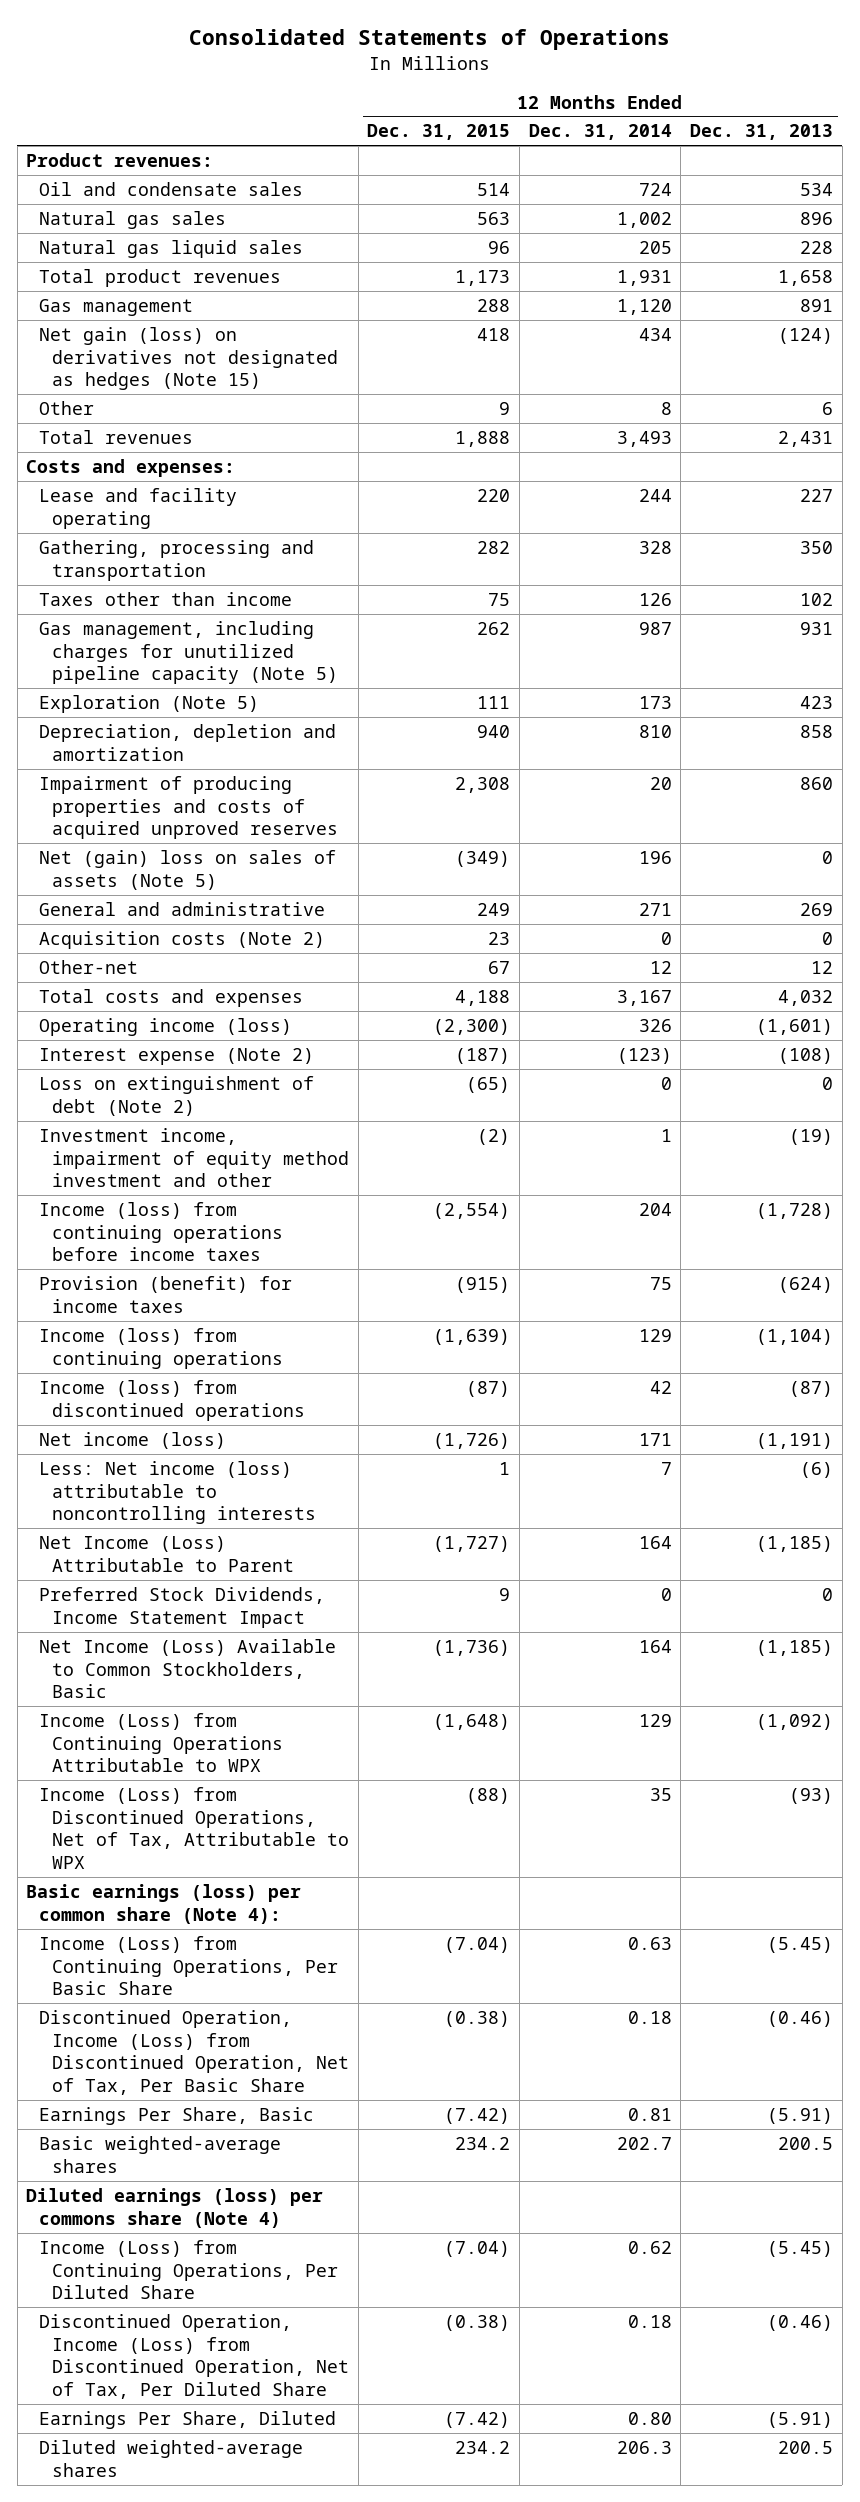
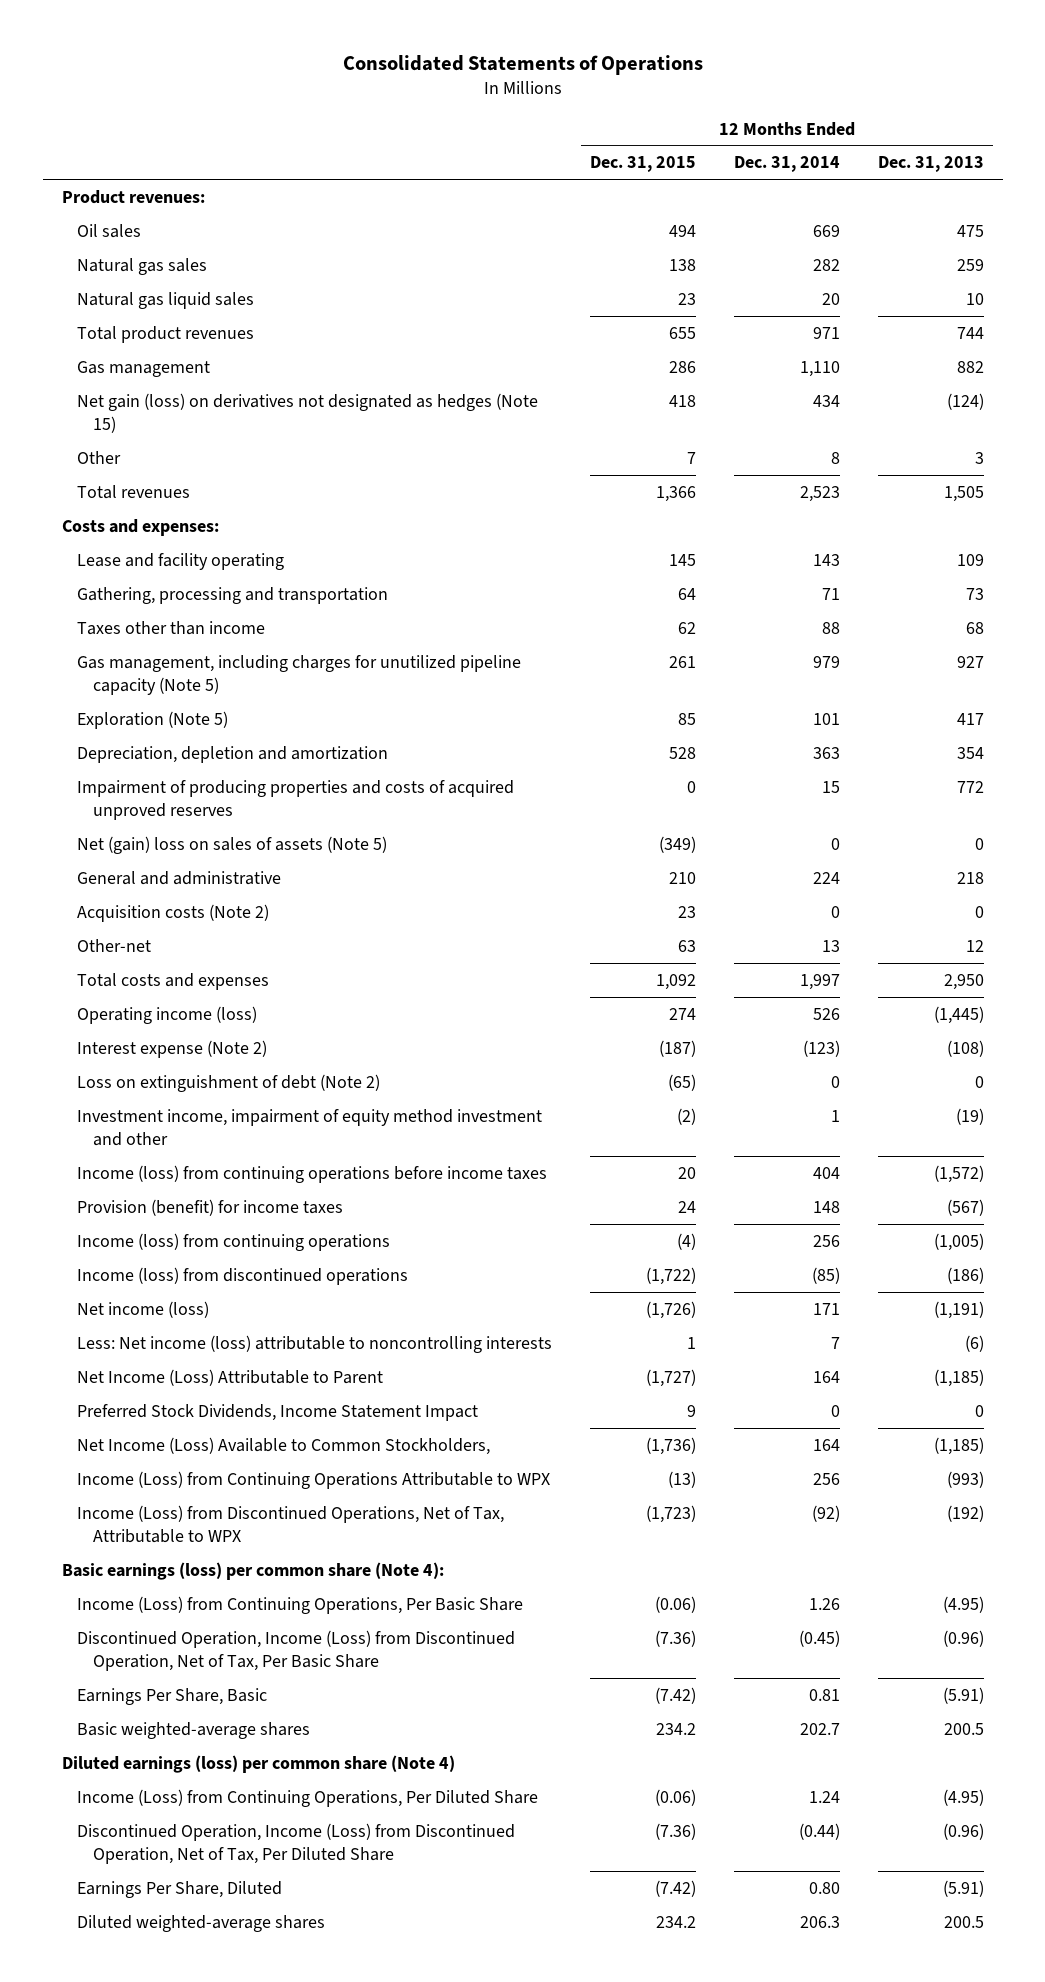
[39,181,304,196] Oil and condensate sales -> [77,223,142,238] Oil sales
[477,182,511,196] 514 -> [669,224,697,237] 494
[638,182,672,196] 724 -> [812,224,840,237] 669
[800,182,834,196] 534 -> [956,224,984,237] 475
[477,211,511,225] 563 -> [669,258,697,271] 138
[616,211,672,228] 1,002 -> [812,258,840,271] 282
[800,211,834,225] 896 -> [956,258,984,271] 259
[488,240,511,254] 96 -> [678,292,697,305] 23
[638,240,672,254] 205 -> [821,292,840,305] 20
[800,240,834,254] 228 -> [965,292,984,305] 10
[455,269,511,286] 1,173 -> [669,326,697,339] 655
[616,269,672,286] 1,931 -> [812,326,840,339] 971
[778,269,834,286] 1,658 -> [956,326,984,339] 744
[477,298,511,312] 288 -> [669,360,697,373] 286
[616,298,672,315] 1,120 -> [799,360,840,377] 1,110
[800,298,834,312] 891 -> [956,360,984,373] 882
[499,401,511,415] 9 -> [687,451,697,464] 7
[822,401,834,415] 6 -> [974,451,984,464] 3
[455,430,511,447] 1,888 -> [656,485,697,502] 1,366
[616,430,672,447] 3,493 -> [799,485,840,502] 2,523
[778,430,834,447] 2,431 -> [943,485,984,502] 1,505
[477,488,511,502] 220 -> [669,553,697,566] 145
[638,488,672,502] 244 -> [812,553,840,566] 143
[800,488,834,502] 227 -> [956,553,984,566] 109
[477,540,511,554] 282 -> [678,587,697,600] 64
[638,540,672,554] 328 -> [821,587,840,600] 71
[800,540,834,554] 350 -> [965,587,984,600] 73
[488,592,511,606] 75 -> [678,621,697,634] 62
[638,592,672,606] 126 -> [821,621,840,634] 88
[800,592,834,606] 102 -> [965,621,984,634] 68
[477,621,511,635] 262 -> [669,655,697,668] 261
[638,621,672,635] 987 -> [812,655,840,668] 979
[800,621,834,635] 931 -> [956,655,984,668] 927
[477,695,511,709] 111 -> [678,712,697,725] 85
[638,695,672,709] 173 -> [812,712,840,725] 101
[800,695,834,709] 423 -> [956,712,984,725] 417
[477,724,511,738] 940 -> [669,746,697,759] 528
[638,724,672,738] 810 -> [812,746,840,759] 363
[800,724,834,738] 858 -> [956,746,984,759] 354
[455,776,511,793] 2,308 -> [687,780,697,793] 0
[649,776,672,790] 20 -> [821,780,840,793] 15
[800,776,834,790] 860 -> [956,780,984,793] 772
[638,850,672,864] 196 -> [830,837,840,850] 0
[477,902,511,916] 249 -> [669,871,697,884] 210
[638,902,672,916] 271 -> [812,871,840,884] 224
[800,902,834,916] 269 -> [956,871,984,884] 218
[488,960,511,974] 67 -> [678,939,697,952] 63
[649,960,672,974] 12 -> [821,939,840,952] 13
[455,989,511,1006] 4,188 -> [656,973,697,990] 1,092
[616,989,672,1006] 3,167 -> [799,973,840,990] 1,997
[778,989,834,1006] 4,032 -> [943,973,984,990] 2,950
[433,1018,511,1035] (2,300) -> [669,1007,697,1020] 274
[638,1018,672,1032] 326 -> [812,1007,840,1020] 526
[756,1018,834,1035] (1,601) -> [933,1005,984,1024] (1,445)
[433,1202,511,1219] (2,554) -> [678,1166,697,1179] 20
[638,1202,672,1216] 204 -> [812,1166,840,1179] 404
[756,1202,834,1219] (1,728) -> [933,1164,984,1183] (1,572)
[455,1276,511,1293] (915) -> [678,1200,697,1213] 24
[649,1276,672,1290] 75 -> [812,1200,840,1213] 148
[778,1276,834,1293] (624) -> [946,1198,984,1216] (567)
[433,1328,511,1345] (1,639) -> [677,1232,697,1250] (4)
[638,1328,672,1342] 129 -> [812,1234,840,1247] 256
[756,1328,834,1345] (1,104) -> [933,1232,984,1251] (1,005)
[466,1380,511,1397] (87) -> [646,1266,697,1285] (1,722)
[649,1380,672,1394] 42 -> [811,1266,840,1284] (85)
[789,1380,834,1397] (87) -> [946,1266,984,1284] (186)
[39,1638,337,1699] Net Income (Loss) Available to Common Stockholders, Basic -> [77,1436,491,1455] Net Income (Loss) Available to Common Stockholders,
[433,1713,511,1730] (1,648) -> [668,1470,697,1488] (13)
[638,1713,672,1727] 129 -> [812,1472,840,1485] 256
[756,1713,834,1730] (1,092) -> [946,1470,984,1488] (993)
[466,1787,511,1804] (88) -> [646,1504,697,1523] (1,723)
[649,1787,672,1801] 35 -> [811,1504,840,1522] (92)
[789,1787,834,1804] (93) -> [946,1504,984,1522] (192)
[444,1936,511,1953] (7.04) -> [655,1595,697,1613] (0.06)
[627,1936,672,1950] 0.63 -> [808,1597,840,1610] 1.26
[767,1936,834,1953] (5.45) -> [942,1595,984,1613] (4.95)
[444,2010,511,2027] (0.38) -> [655,1629,697,1647] (7.36)
[627,2010,672,2024] 0.18 -> [798,1629,840,1647] (0.45)
[767,2010,834,2027] (0.46) -> [942,1629,984,1647] (0.96)
[26,2187,324,2228] Diluted earnings (loss) per commons share (Note 4) -> [61,1754,455,1773] Diluted earnings (loss) per common share (Note 4)
[444,2240,511,2257] (7.04) -> [655,1788,697,1806] (0.06)
[627,2240,672,2254] 0.62 -> [808,1790,840,1803] 1.24
[767,2240,834,2257] (5.45) -> [942,1788,984,1806] (4.95)
[444,2314,511,2331] (0.38) -> [655,1822,697,1840] (7.36)
[627,2314,672,2328] 0.18 -> [798,1822,840,1840] (0.44)
[767,2314,834,2331] (0.46) -> [942,1822,984,1840] (0.96)

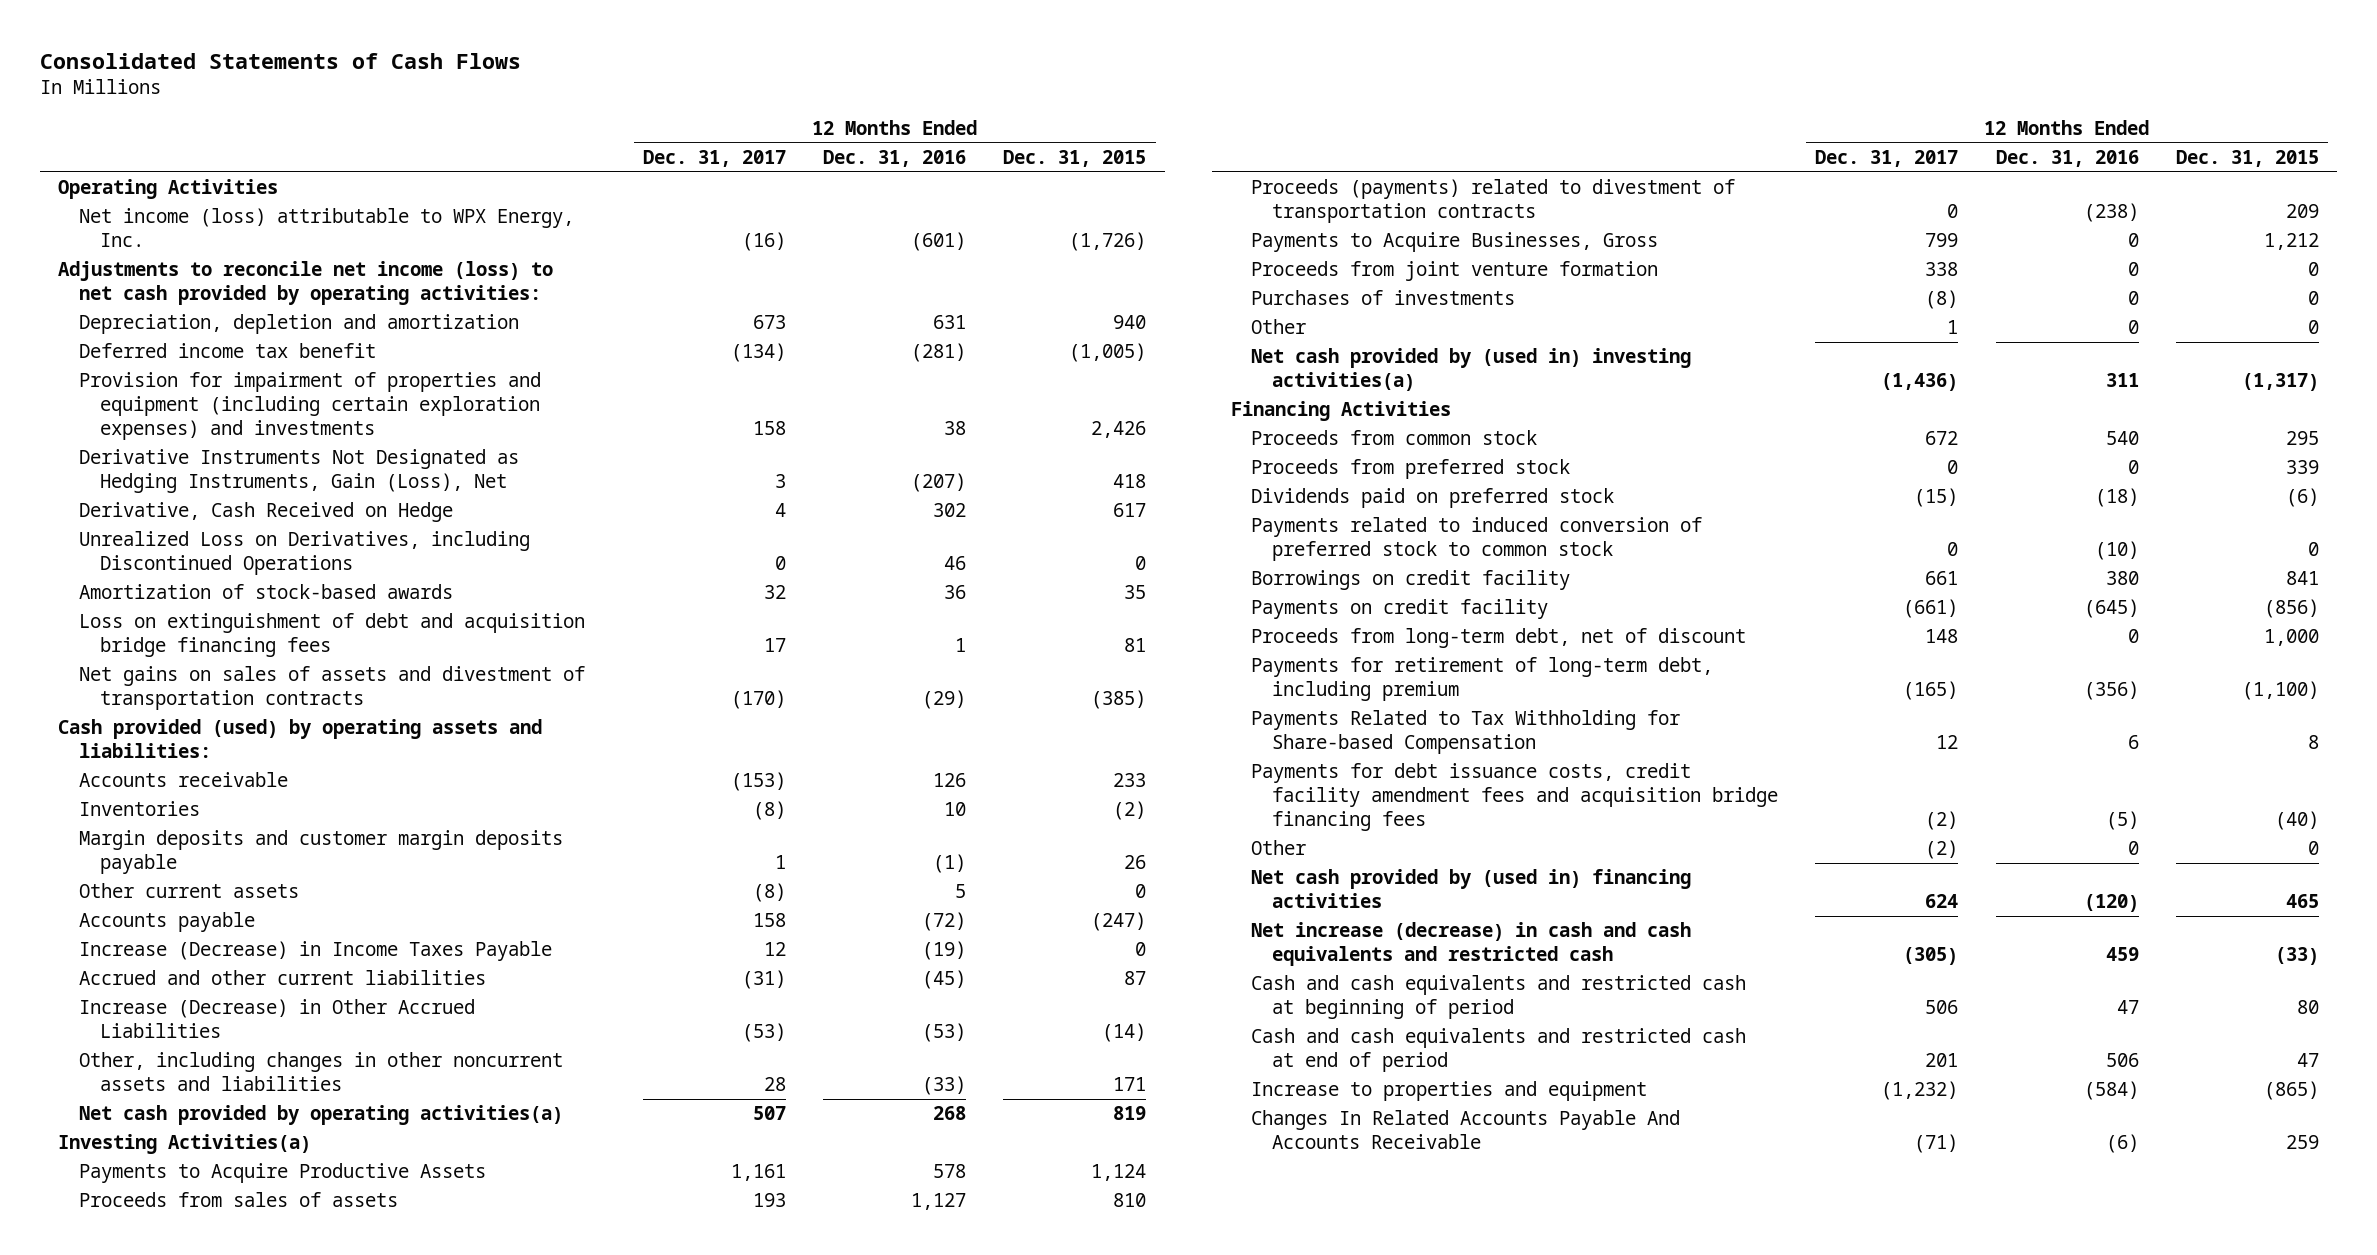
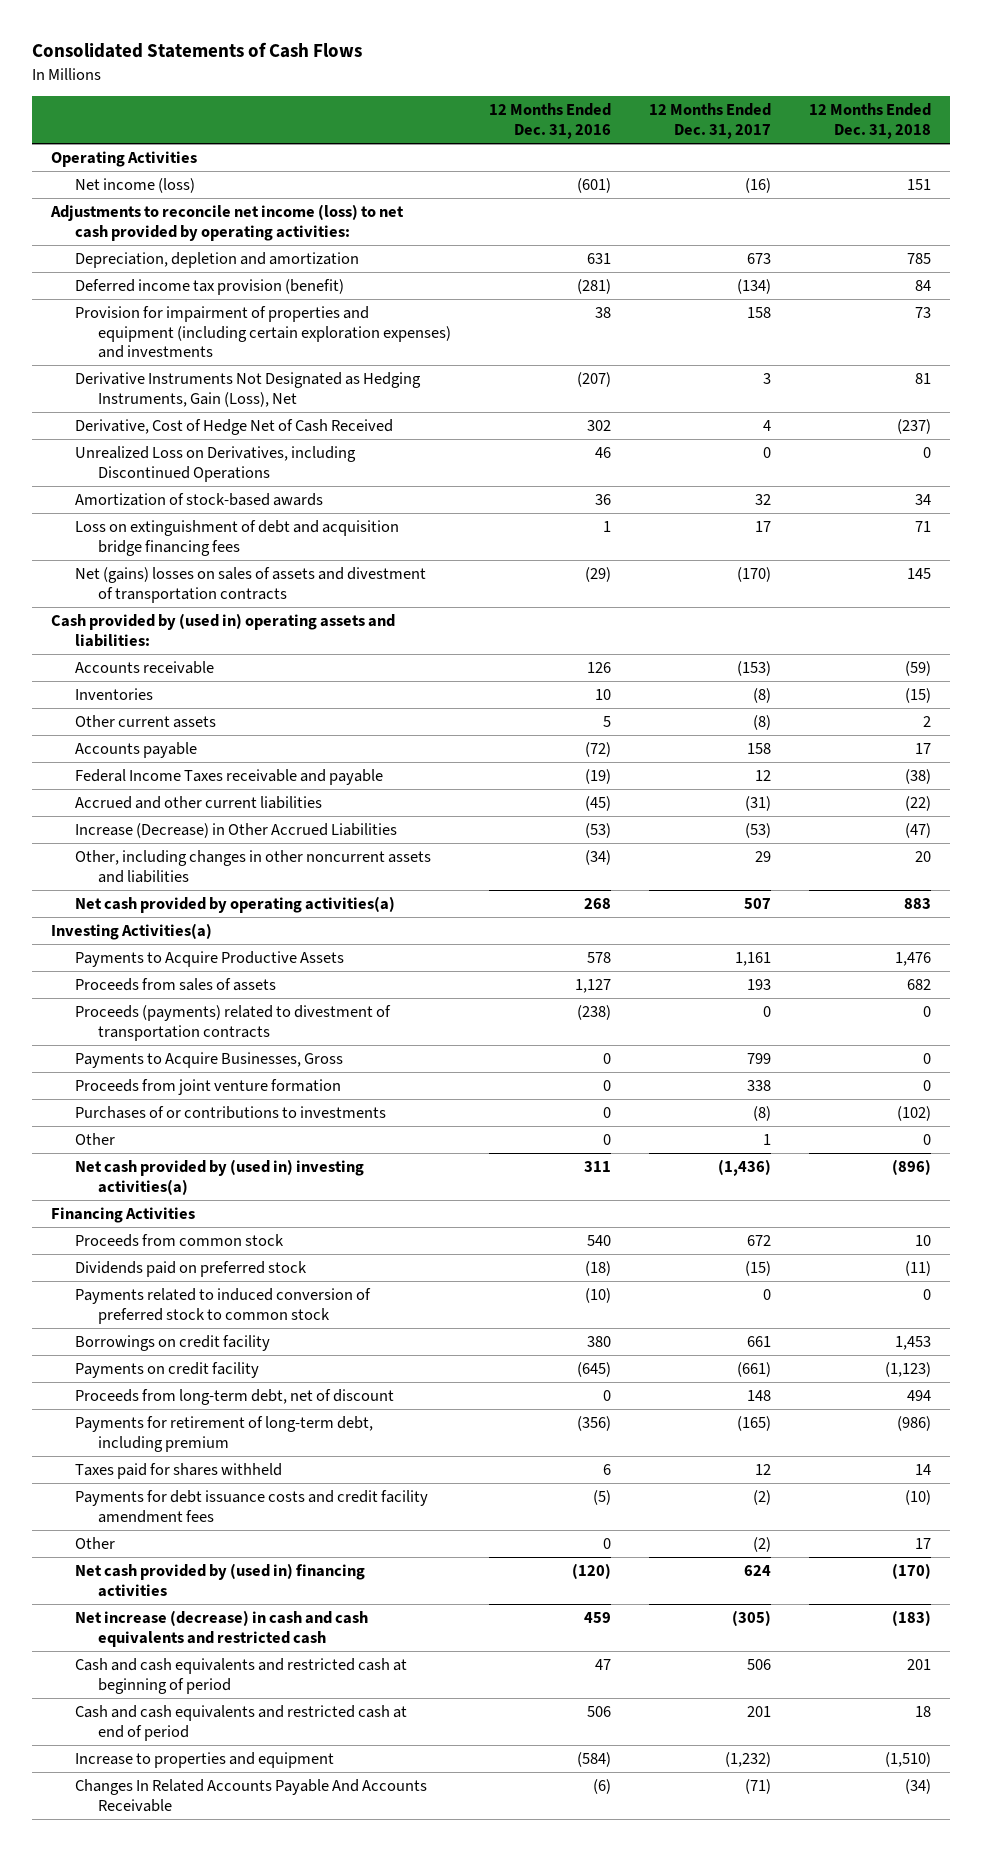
[1003,149,1147,167] Dec. 31, 2015 -> none
none -> [808,103,931,139] 12 Months Ended Dec. 31, 2018
[79,208,575,248] Net income (loss) attributable to WPX Energy, Inc. -> [74,178,195,194] Net income (loss)
[79,343,377,359] Deferred income tax benefit -> [74,279,344,296] Deferred income tax provision (benefit)
[79,502,454,523] Derivative, Cash Received on Hedge -> [74,419,393,436] Derivative, Cost of Hedge Net of Cash Received
[79,666,586,711] Net gains on sales of assets and divestment of transportation contracts -> [74,567,426,603] Net (gains) losses on sales of assets and divestment of transportation contracts
[58,719,543,759] Cash provided (used) by operating assets and liabilities: -> [50,613,395,647] Cash provided by (used in) operating assets and liabilities:
[79,830,564,875] Margin deposits and customer margin deposits payable -> none
[79,941,553,962] Increase (Decrease) in Income Taxes Payable -> [74,769,383,786] Federal Income Taxes receivable and payable
[763,1077,786,1092] 28 -> [754,851,771,863] 29
[922,1076,967,1096] (33) -> [585,850,612,866] (34)
[1251,290,1516,306] Purchases of investments -> [74,1106,386,1120] Purchases of or contributions to investments
[1251,459,1571,480] Proceeds from preferred stock -> none
[1251,710,1681,755] Payments Related to Tax Withholding for Share-based Compensation -> [74,1463,282,1480] Taxes paid for shares withheld
[1251,763,1779,832] Payments for debt issuance costs, credit facility amendment fees and acquisition bridge financing fees -> [74,1490,428,1523] Payments for debt issuance costs and credit facility amendment fees

